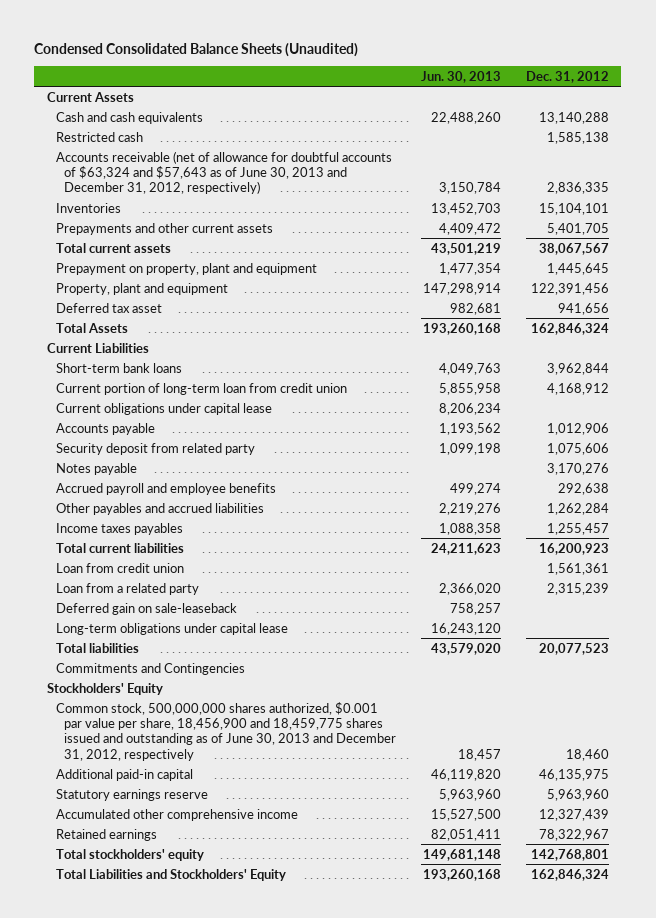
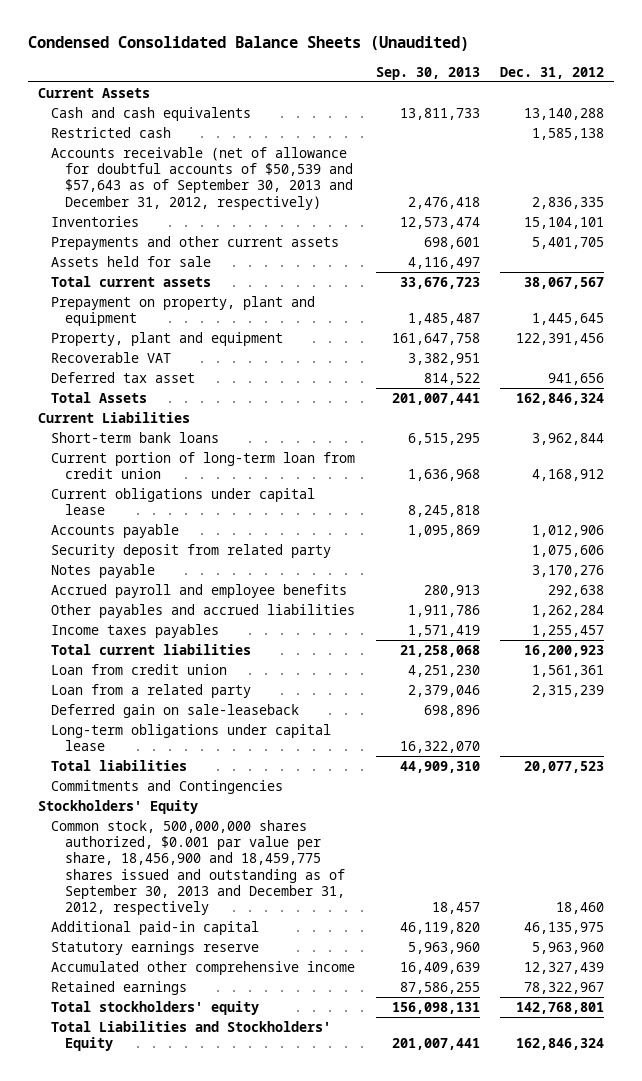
[421,70,502,83] Jun. 30, 2013 -> none
none -> [375,66,480,80] Sep. 30, 2013
[55,150,392,195] Accounts receivable (net of allowance for doubtful accounts of $63,324 and $57,643 as of June 30, 2013 and December 31, 2012, respectively) -> [51,146,354,210] Accounts receivable (net of allowance for doubtful accounts of $50,539 and $57,643 as of September 30, 2013 and December 31, 2012, respectively)
none -> [51,255,212,267] Assets held for sale
none -> [51,351,172,363] Recoverable VAT
[55,701,397,761] Common stock, 500,000,000 shares authorized, $0.001 par value per share, 18,456,900 and 18,459,775 shares issued and outstanding as of June 30, 2013 and December 31, 2012, respectively -> [51,819,346,915] Common stock, 500,000,000 shares authorized, $0.001 par value per share, 18,456,900 and 18,459,775 shares issued and outstanding as of September 30, 2013 and December 31, 2012, respectively

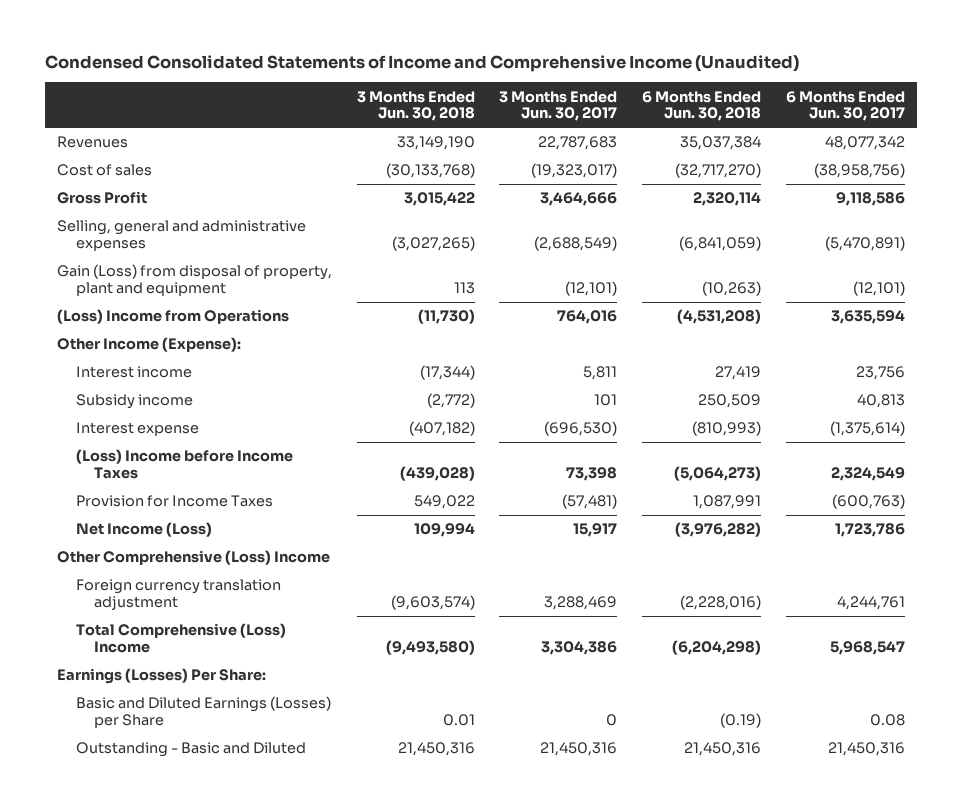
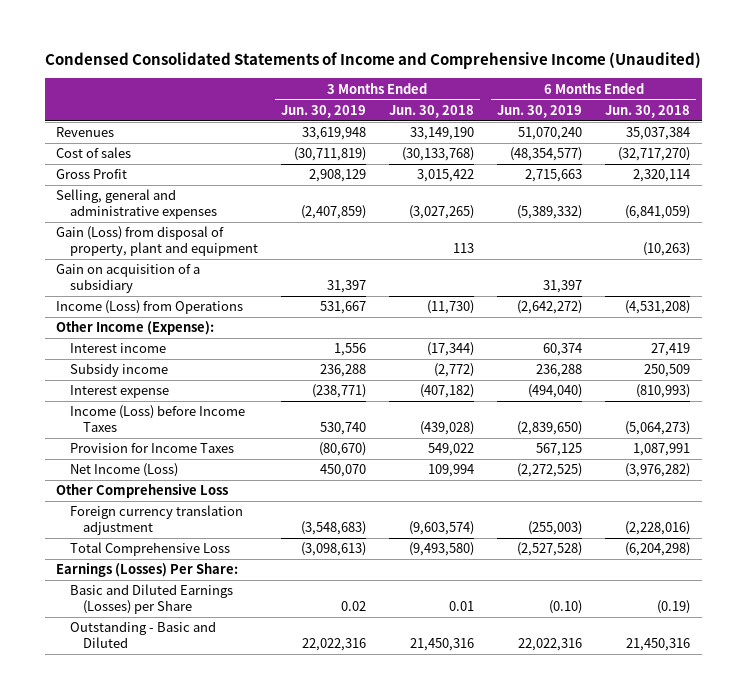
[499,90,618,122] 3 Months Ended Jun. 30, 2017 -> none
[785,90,905,122] 6 Months Ended Jun. 30, 2017 -> none
none -> [280,104,366,118] Jun. 30, 2019
none -> [497,104,583,118] Jun. 30, 2019
none -> [56,264,201,293] Gain on acquisition of a subsidiary
[57,309,290,325] (Loss) Income from Operations -> [56,300,244,315] Income (Loss) from Operations
[75,449,293,480] (Loss) Income before Income Taxes -> [69,405,245,432] Income (Loss) before Income Taxes
[57,550,331,566] Other Comprehensive (Loss) Income -> [56,483,229,499] Other Comprehensive Loss
[75,623,286,654] Total Comprehensive (Loss) Income -> [69,542,230,557] Total Comprehensive Loss

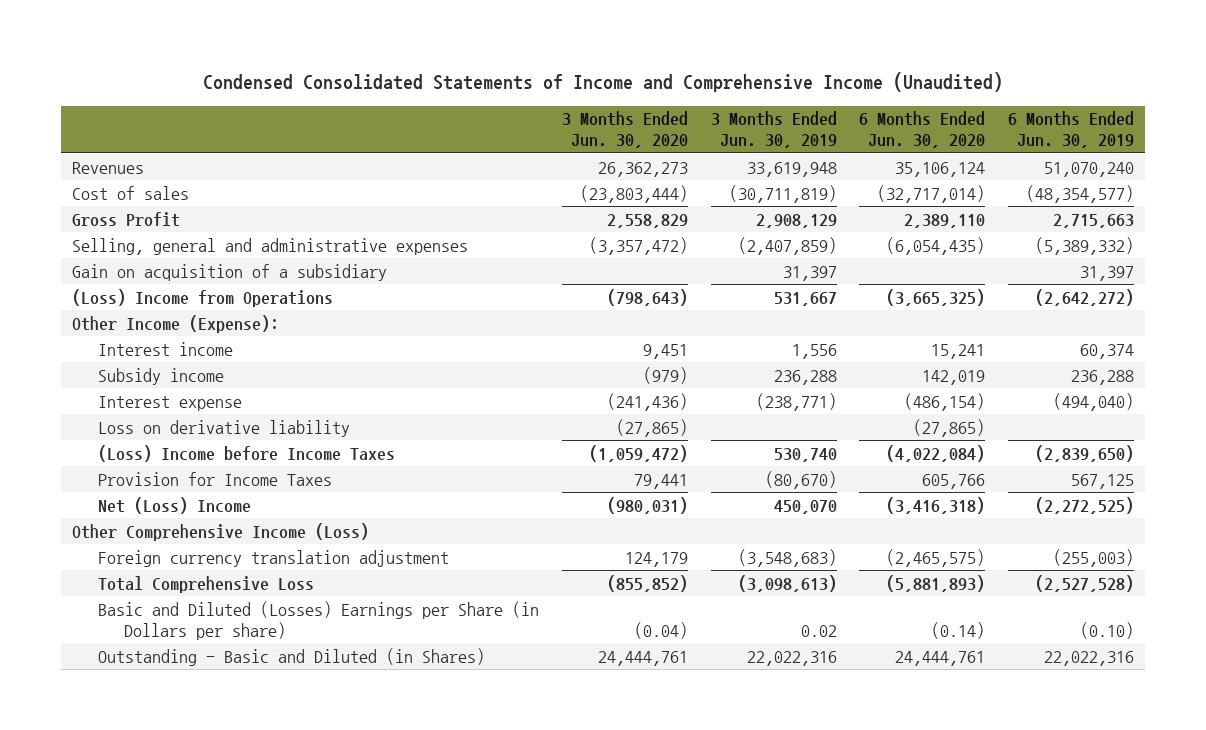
[388,104,474,118] Jun. 30, 2018 -> none
[605,104,691,118] Jun. 30, 2018 -> none
none -> [561,111,688,149] 3 Months Ended Jun. 30, 2020
none -> [859,111,986,149] 6 Months Ended Jun. 30, 2020
[56,226,258,256] Gain (Loss) from disposal of property, plant and equipment -> none
[56,300,244,315] Income (Loss) from Operations -> [72,288,334,307] (Loss) Income from Operations
none -> [98,419,351,437] Loss on derivative liability
[69,405,245,432] Income (Loss) before Income Taxes -> [98,444,396,462] (Loss) Income before Income Taxes
[69,463,178,478] Net Income (Loss) -> [98,496,252,514] Net (Loss) Income
[56,483,229,499] Other Comprehensive Loss -> [72,522,370,541] Other Comprehensive Income (Loss)
[56,562,239,578] Earnings (Losses) Per Share: -> none
[69,584,233,614] Basic and Diluted Earnings (Losses) per Share -> [98,600,540,640] Basic and Diluted (Losses) Earnings per Share (in Dollars per share)
[69,621,216,648] Outstanding - Basic and Diluted -> [98,647,486,666] Outstanding - Basic and Diluted (in Shares)

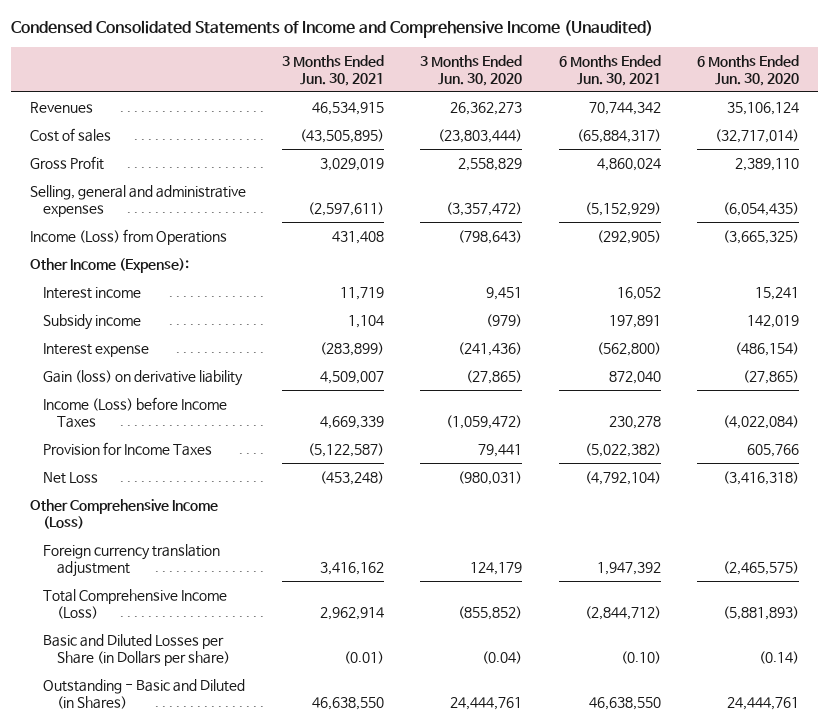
[710,111,837,149] 3 Months Ended Jun. 30, 2019 -> none
[1007,111,1134,149] 6 Months Ended Jun. 30, 2019 -> none
none -> [281,54,384,87] 3 Months Ended Jun. 30, 2021
none -> [558,54,661,87] 6 Months Ended Jun. 30, 2021
[72,263,388,281] Gain on acquisition of a subsidiary -> none
[72,288,334,307] (Loss) Income from Operations -> [29,228,227,245] Income (Loss) from Operations
[98,419,351,437] Loss on derivative liability -> [43,369,244,386] Gain (loss) on derivative liability
[98,444,396,462] (Loss) Income before Income Taxes -> [43,396,228,429] Income (Loss) before Income Taxes
[98,496,252,514] Net (Loss) Income -> [43,471,99,484] Net Loss
[98,575,315,593] Total Comprehensive Loss -> [43,588,228,620] Total Comprehensive Income (Loss)
[98,600,540,640] Basic and Diluted (Losses) Earnings per Share (in Dollars per share) -> [43,633,231,667] Basic and Diluted Losses per Share (in Dollars per share)

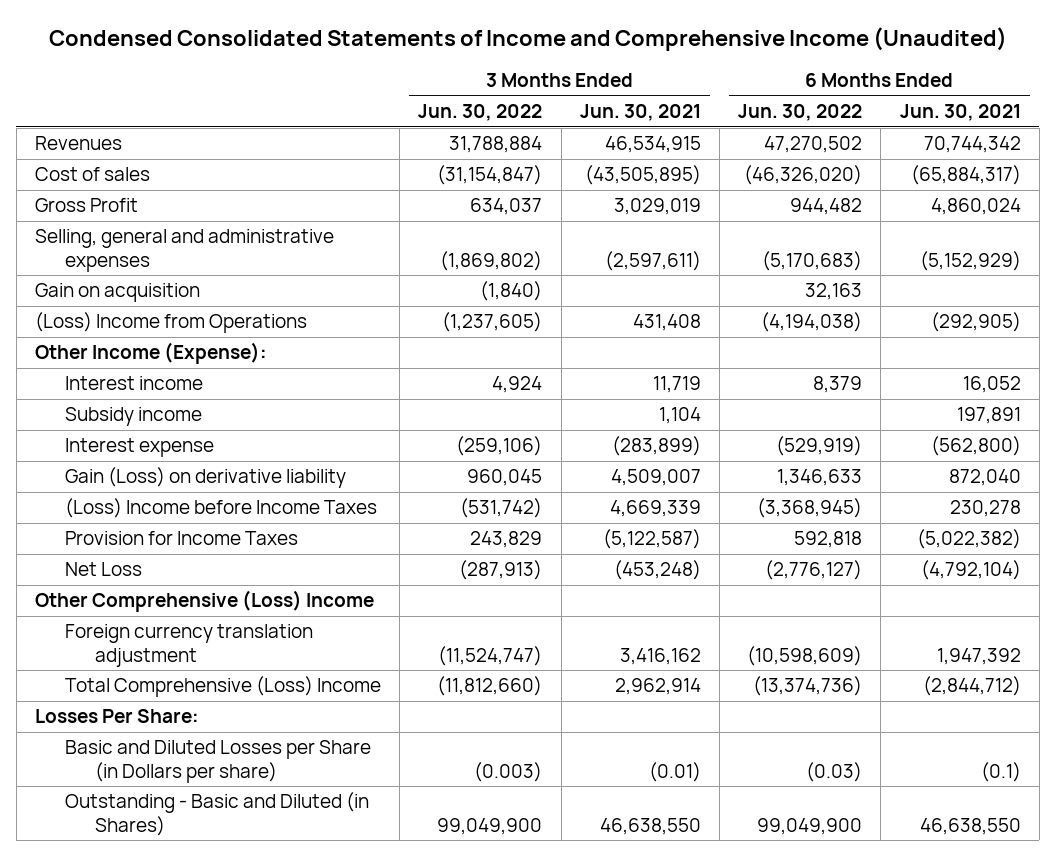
[420,54,523,87] 3 Months Ended Jun. 30, 2020 -> none
[697,54,800,87] 6 Months Ended Jun. 30, 2020 -> none
none -> [418,104,543,122] Jun. 30, 2022
none -> [738,104,863,122] Jun. 30, 2022
none -> [35,283,201,303] Gain on acquisition
[29,228,227,245] Income (Loss) from Operations -> [35,312,308,334] (Loss) Income from Operations
[43,369,244,386] Gain (loss) on derivative liability -> [64,467,346,489] Gain (Loss) on derivative liability
[43,396,228,429] Income (Loss) before Income Taxes -> [64,498,377,519] (Loss) Income before Income Taxes
[29,498,218,530] Other Comprehensive Income (Loss) -> [35,590,375,613] Other Comprehensive (Loss) Income
[43,588,228,620] Total Comprehensive Income (Loss) -> [64,676,381,698] Total Comprehensive (Loss) Income
none -> [35,709,200,724] Losses Per Share:
[620,651,661,665] (0.10) -> [980,761,1021,782] (0.1)

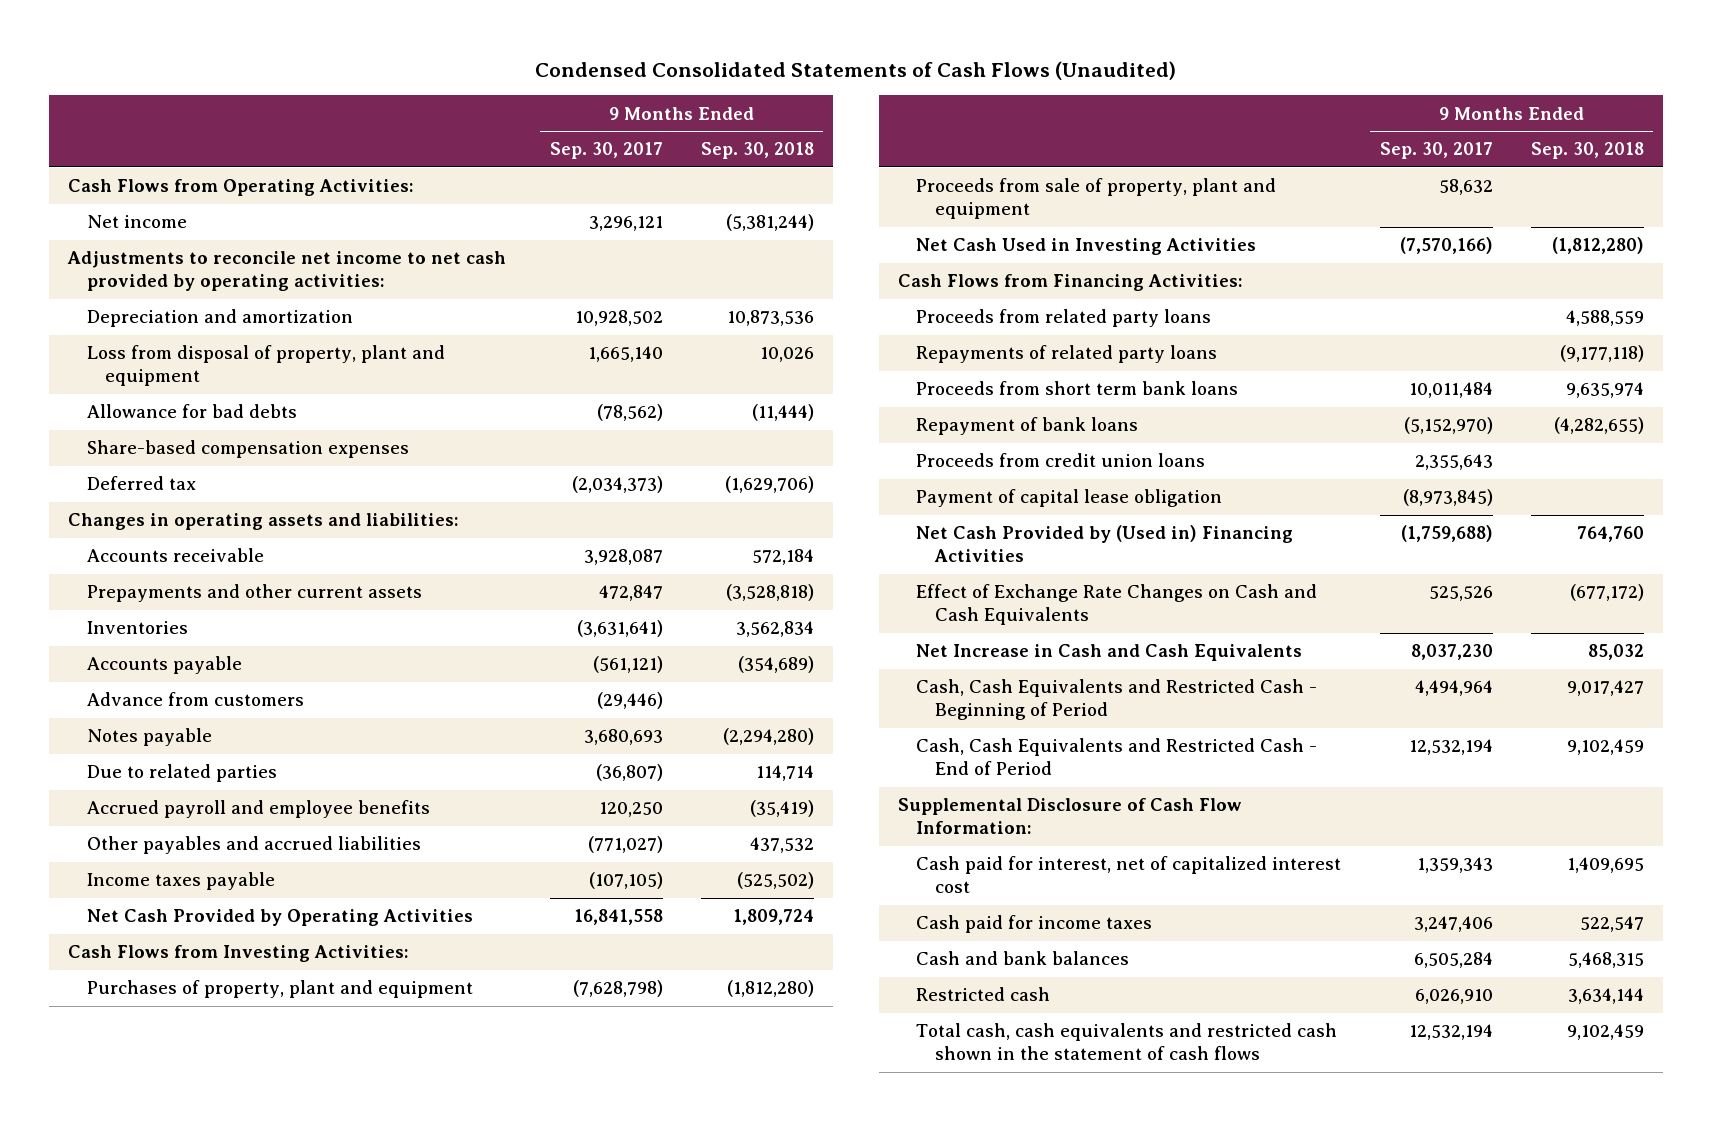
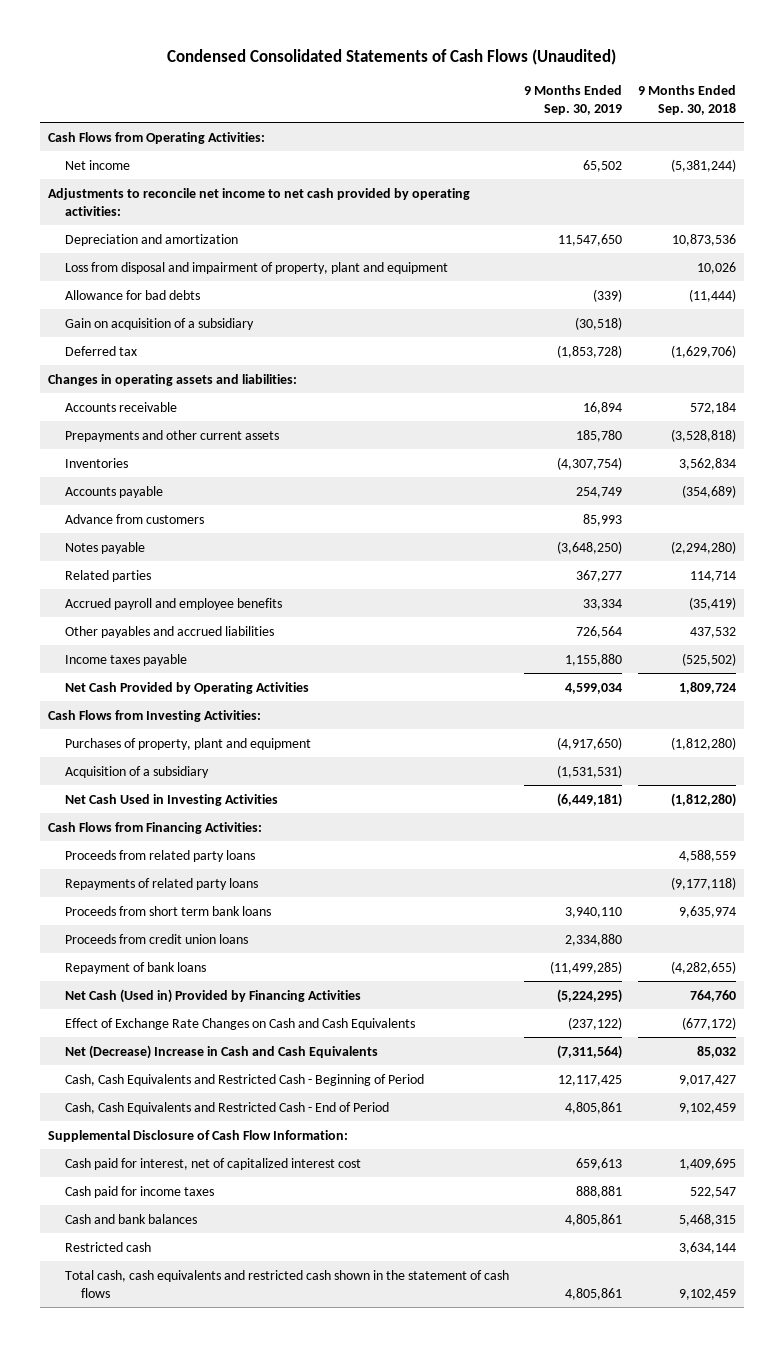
[549,142,663,160] Sep. 30, 2017 -> none
none -> [524,84,623,116] 9 Months Ended Sep. 30, 2019
[86,345,445,387] Loss from disposal of property, plant and equipment -> [64,261,448,274] Loss from disposal and impairment of property, plant and equipment
[86,440,409,459] Share-based compensation expenses -> none
none -> [64,317,254,330] Gain on acquisition of a subsidiary
[86,764,277,783] Due to related parties -> [64,569,151,582] Related parties
[916,178,1277,220] Proceeds from sale of property, plant and equipment -> none
none -> [64,765,209,778] Acquisition of a subsidiary
[916,489,1223,508] Payment of capital lease obligation -> none
[916,417,1139,436] Repayment of bank loans -> [64,961,206,974] Repayment of bank loans
[916,525,1294,563] Net Cash Provided by (Used in) Financing Activities -> [64,988,361,1003] Net Cash (Used in) Provided by Financing Activities
[916,644,1303,662] Net Increase in Cash and Cash Equivalents -> [64,1044,378,1059] Net (Decrease) Increase in Cash and Cash Equivalents

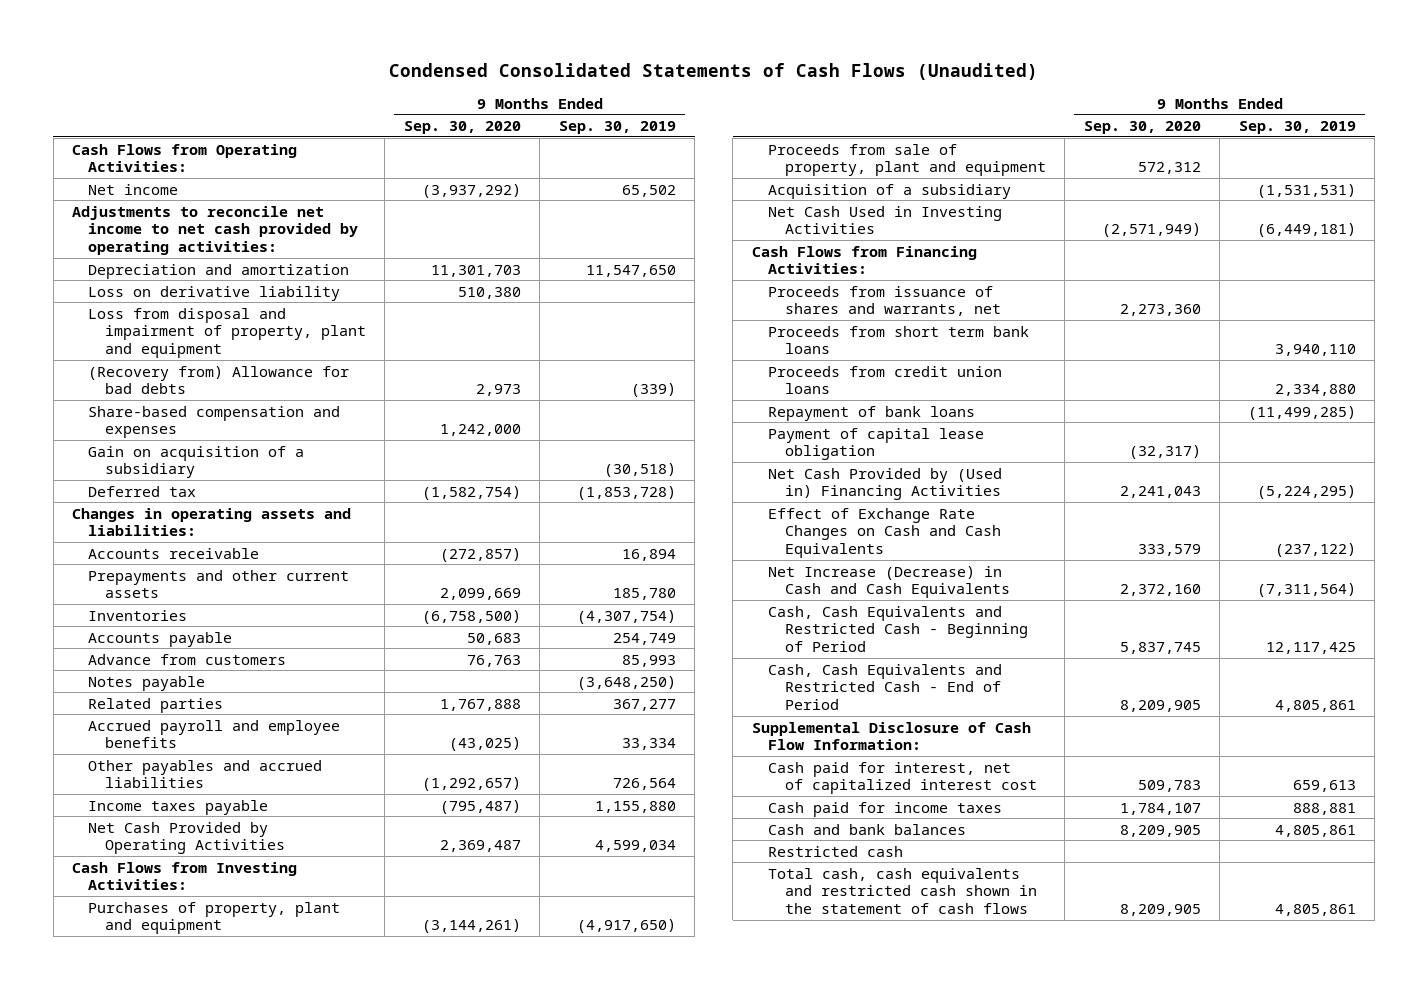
[637,84,736,116] 9 Months Ended Sep. 30, 2018 -> none
none -> [403,120,521,134] Sep. 30, 2020
none -> [88,285,341,301] Loss on derivative liability
[64,289,200,300] Allowance for bad debts -> [88,365,350,395] (Recovery from) Allowance for bad debts
none -> [88,405,341,439] Share-based compensation and expenses
none -> [768,143,1046,177] Proceeds from sale of property, plant and equipment
[64,849,255,862] Proceeds from related party loans -> none
[64,877,258,890] Repayments of related party loans -> none
none -> [768,285,1001,317] Proceeds from issuance of shares and warrants, net
none -> [768,427,985,461] Payment of capital lease obligation
[64,988,361,1003] Net Cash (Used in) Provided by Financing Activities -> [768,467,1003,501] Net Cash Provided by (Used in) Financing Activities
[64,1044,378,1059] Net (Decrease) Increase in Cash and Cash Equivalents -> [768,565,1010,599] Net Increase (Decrease) in Cash and Cash Equivalents

